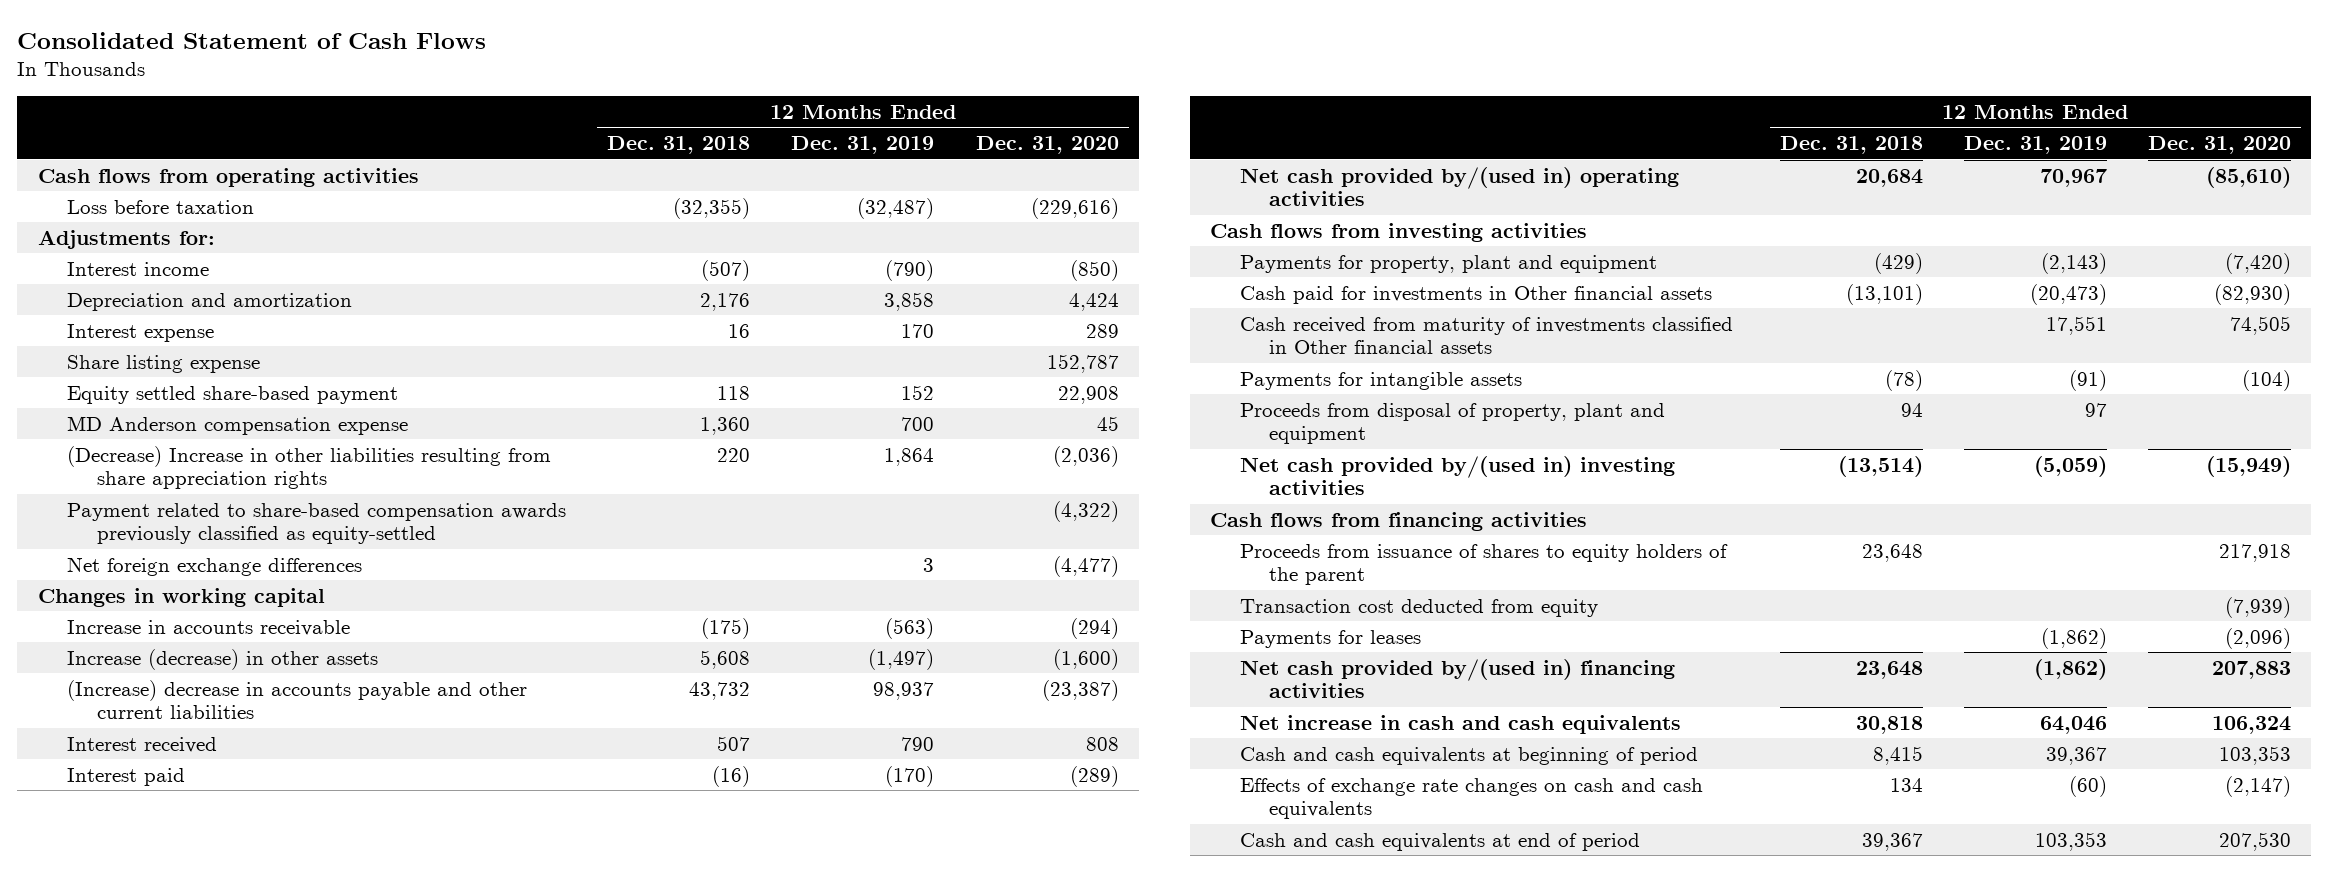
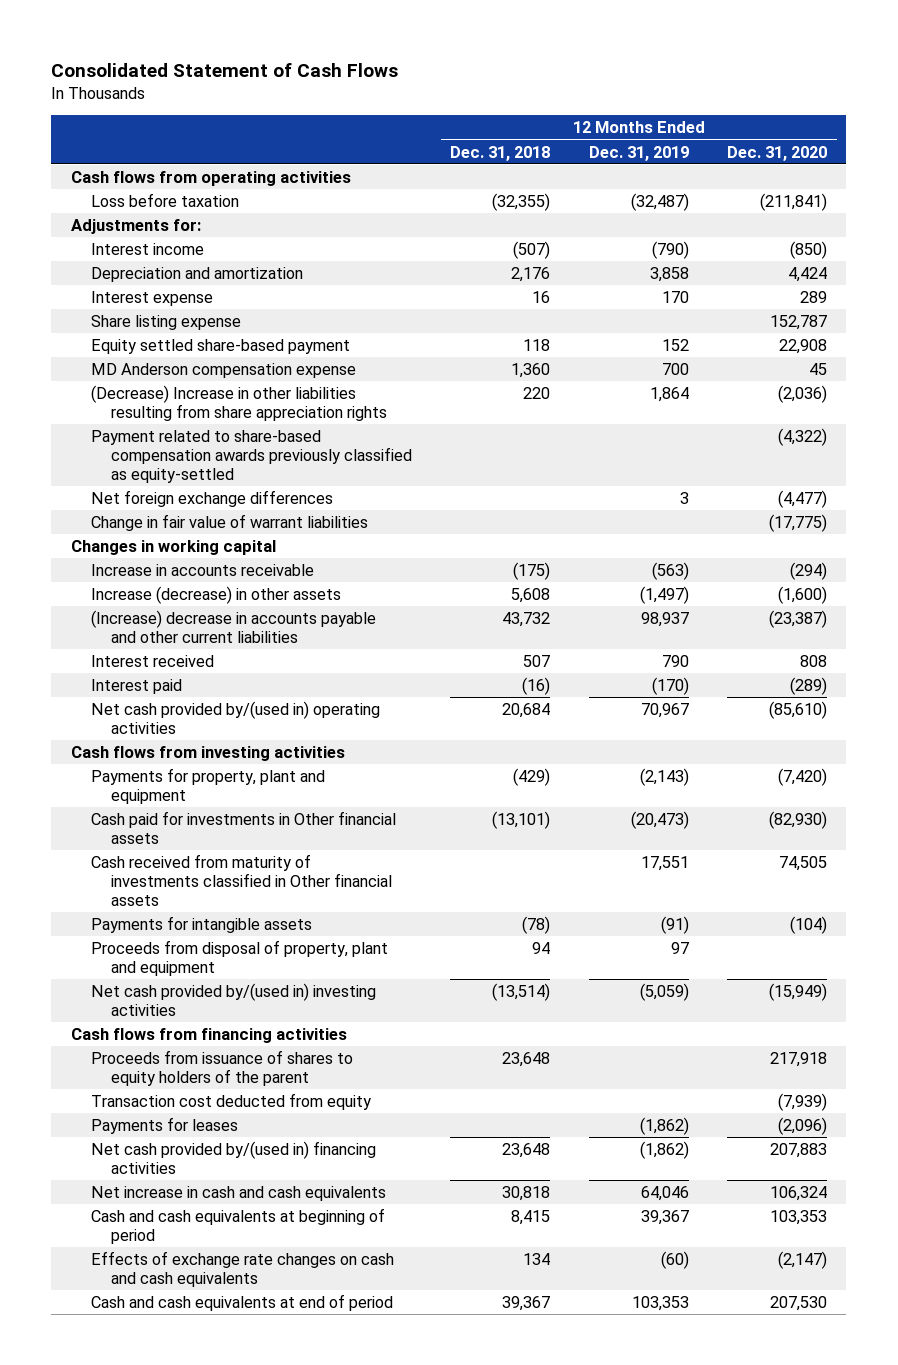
[1030,197,1119,219] (229,616) -> [760,192,828,211] (211,841)
none -> [90,513,368,531] Change in fair value of warrant liabilities

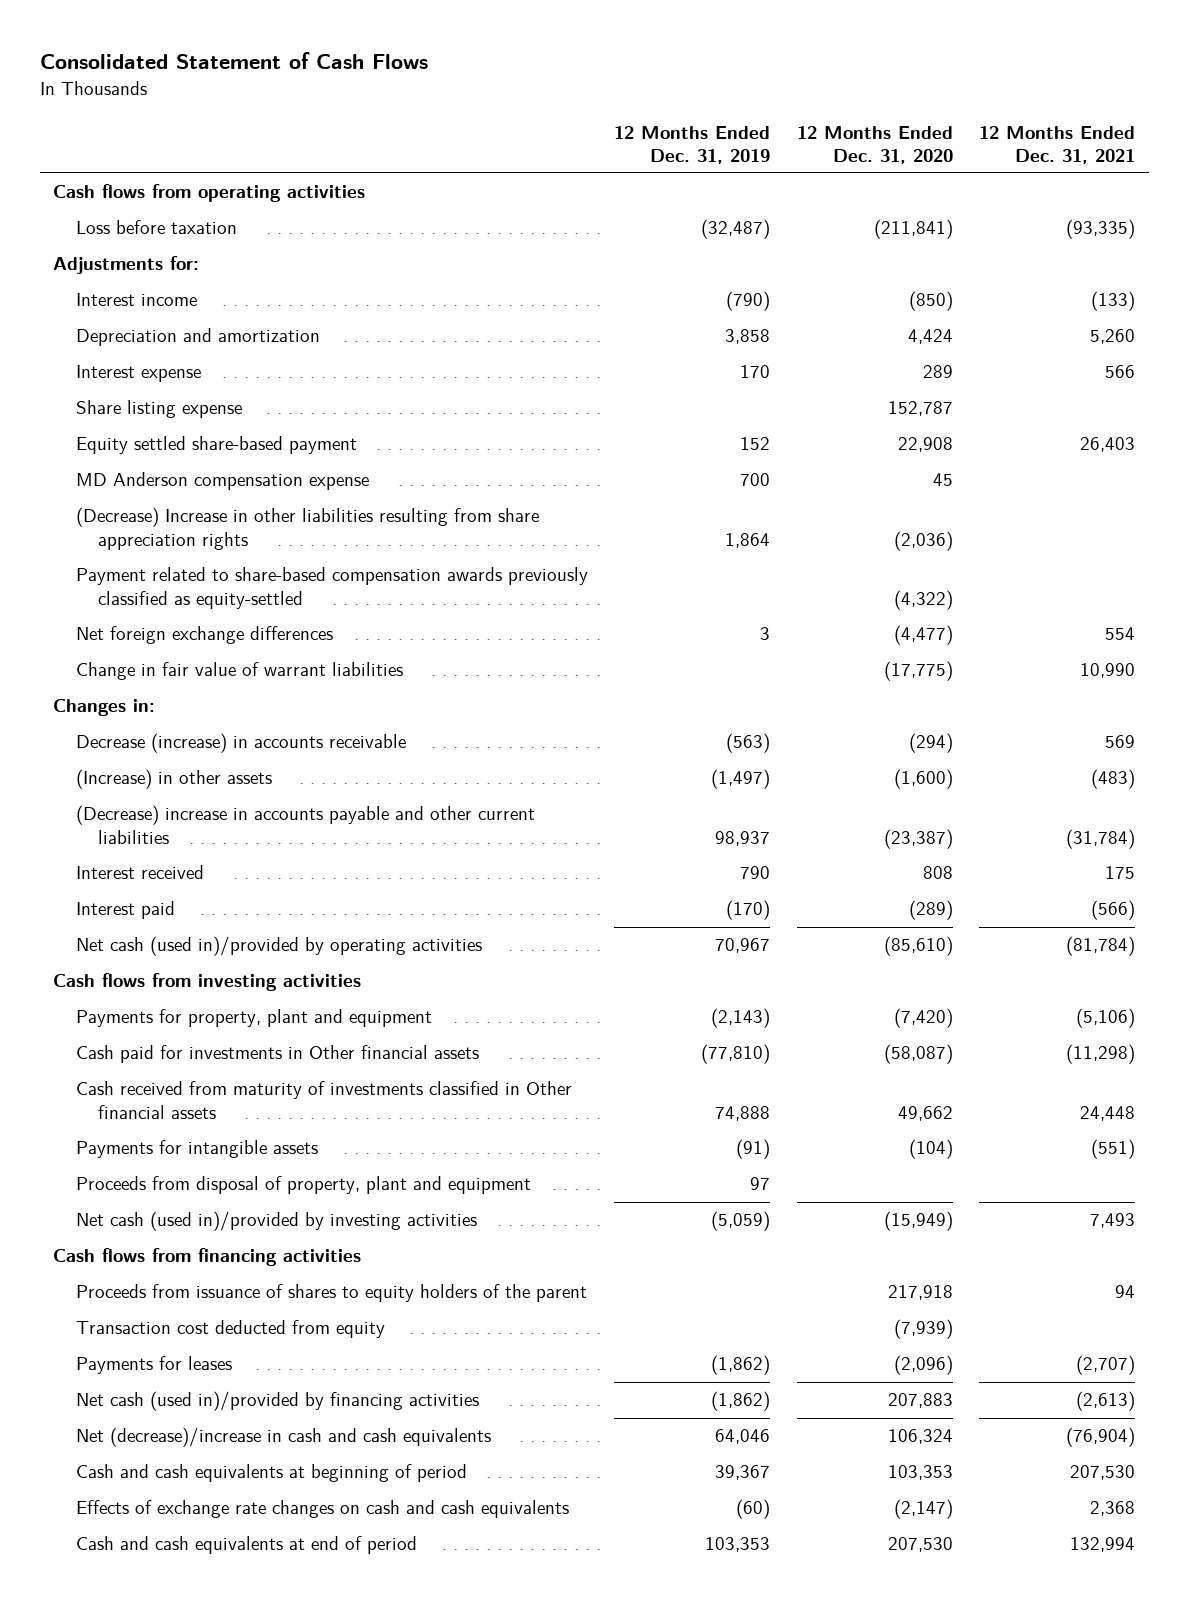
[450,145,551,161] Dec. 31, 2018 -> none
none -> [979,125,1136,164] 12 Months Ended Dec. 31, 2021
[70,539,276,555] Changes in working capital -> [53,699,156,717] Changes in:
[90,563,314,576] Increase in accounts receivable -> [75,733,406,754] Decrease (increase) in accounts receivable
[90,585,341,604] Increase (decrease) in other assets -> [75,769,272,790] (Increase) in other assets
[90,609,376,643] (Increase) decrease in accounts payable and other current liabilities -> [75,805,535,844] (Decrease) increase in accounts payable and other current liabilities
[90,700,380,734] Net cash provided by/(used in) operating activities -> [75,936,482,957] Net cash (used in)/provided by operating activities
[630,810,689,829] (20,473) -> [701,1044,771,1065] (77,810)
[769,810,828,829] (82,930) -> [883,1044,953,1065] (58,087)
[640,855,689,871] 17,551 -> [715,1105,771,1121] 74,888
[779,855,828,871] 74,505 -> [897,1105,953,1121] 49,662
[90,982,376,1016] Net cash provided by/(used in) investing activities -> [75,1211,477,1232] Net cash (used in)/provided by investing activities
[90,1140,376,1174] Net cash provided by/(used in) financing activities -> [75,1391,479,1412] Net cash (used in)/provided by financing activities
[90,1185,386,1201] Net increase in cash and cash equivalents -> [75,1427,491,1448] Net (decrease)/increase in cash and cash equivalents

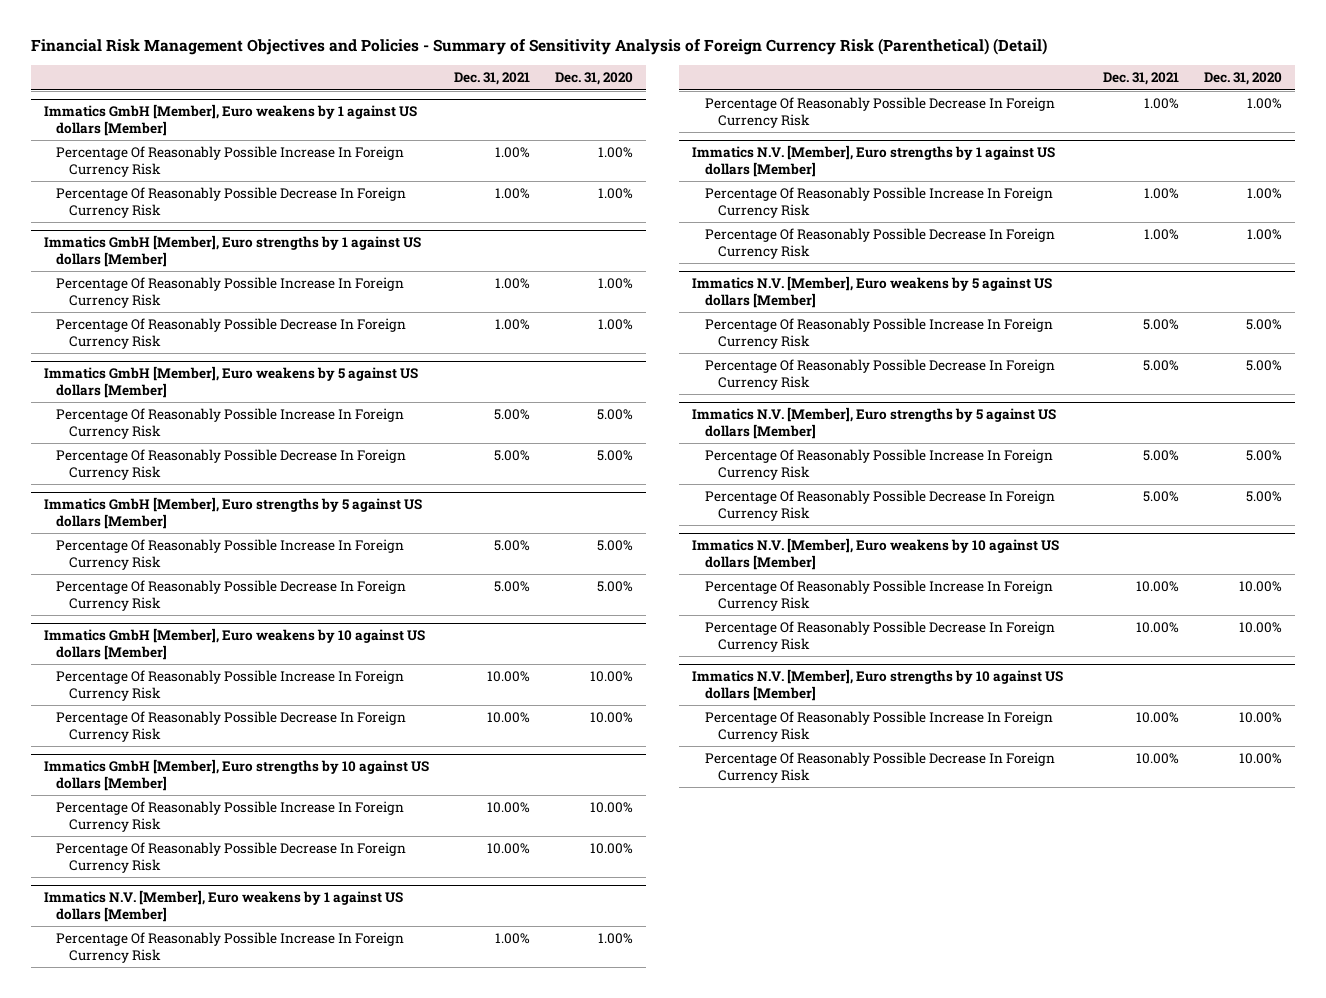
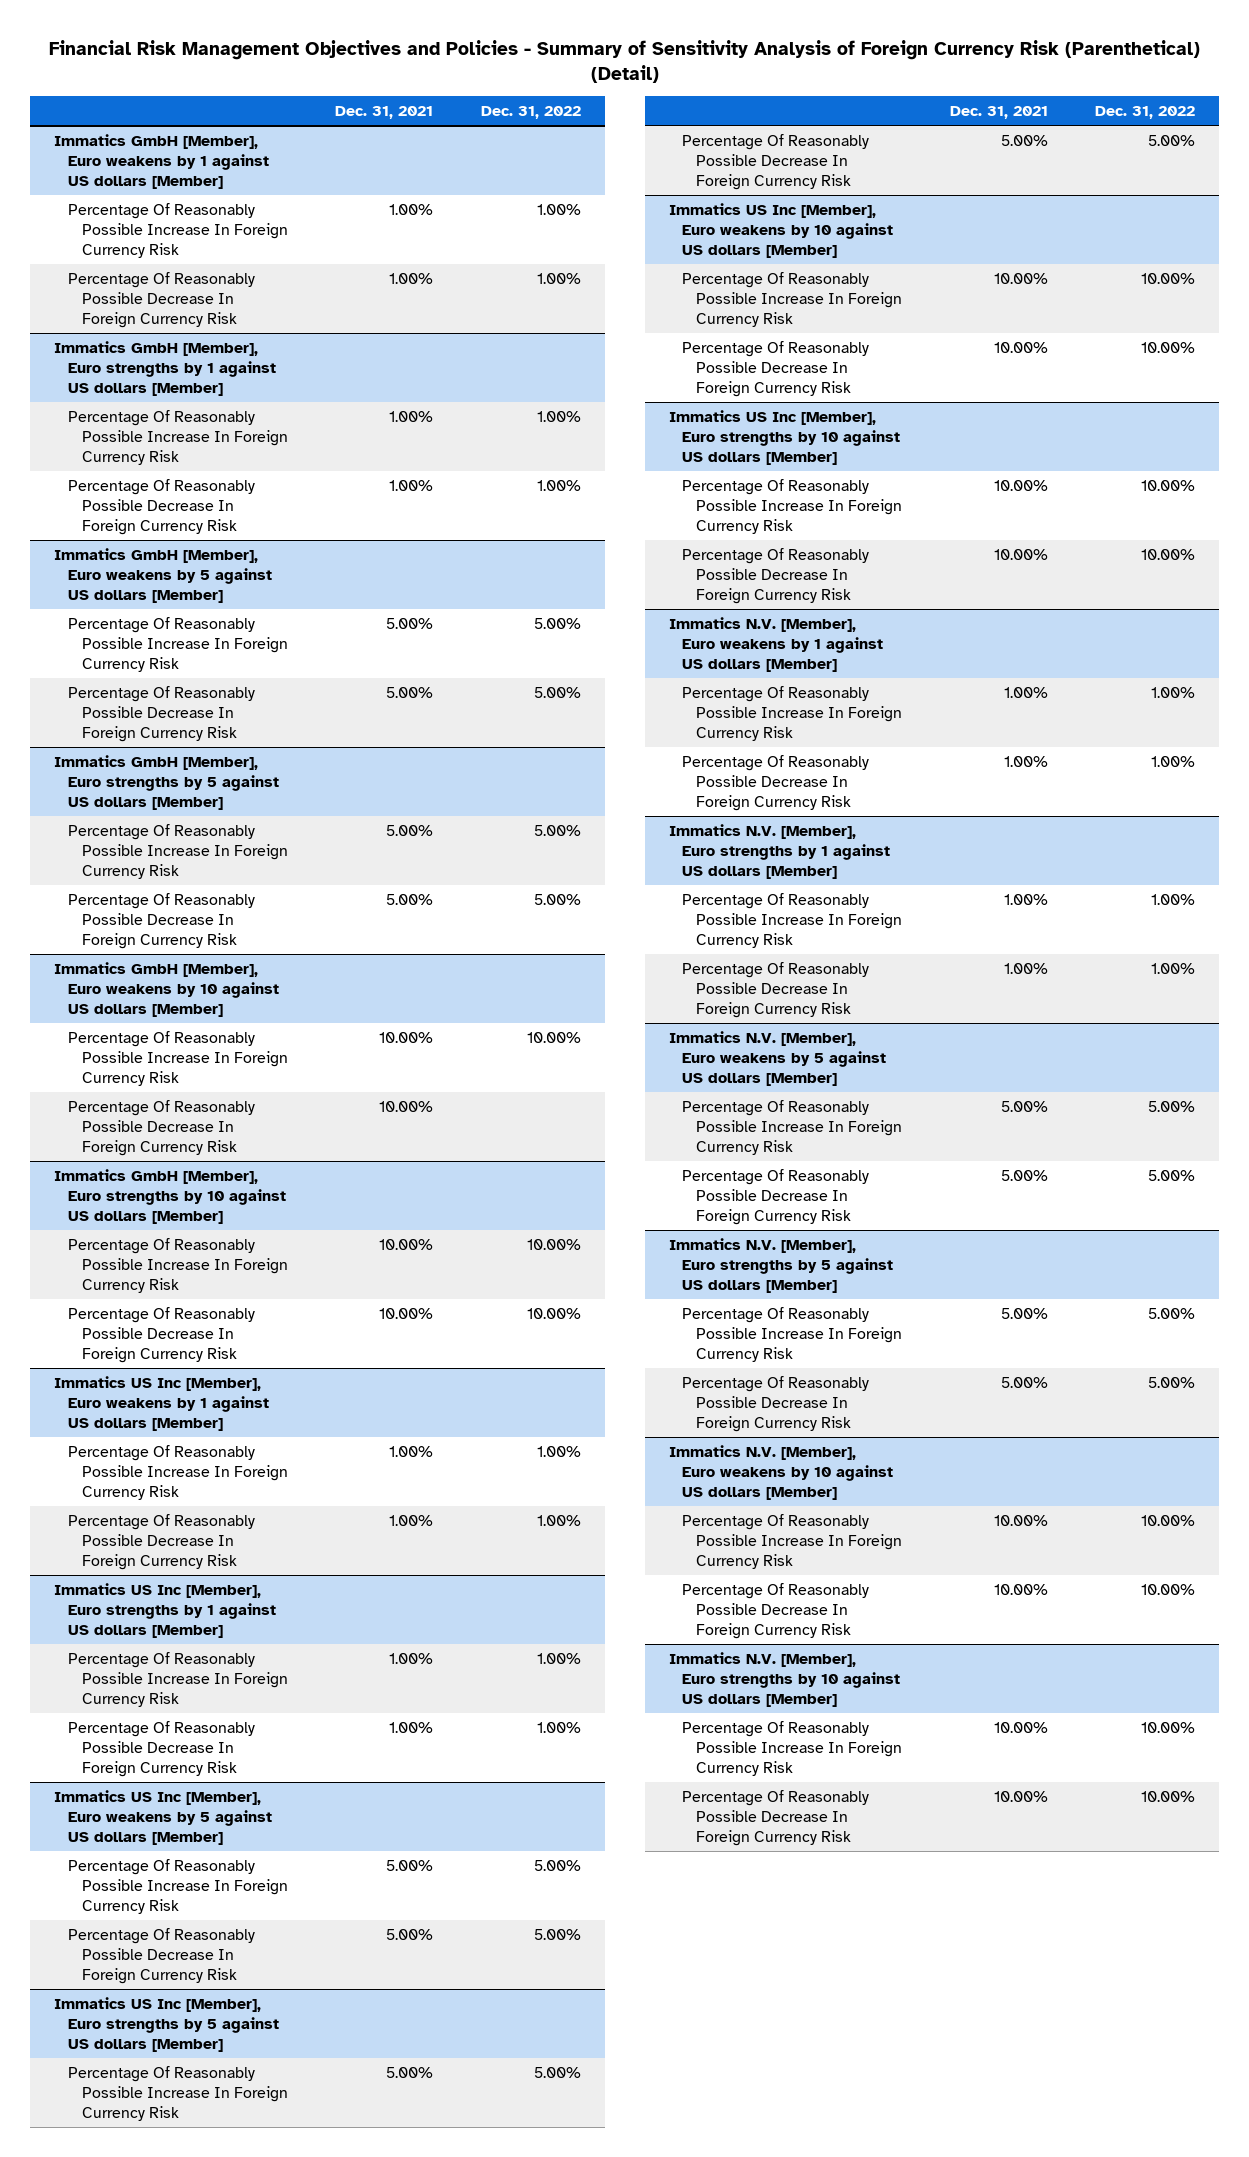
[555,71,634,85] Dec. 31, 2020 -> none
none -> [480,106,581,120] Dec. 31, 2022
none -> [53,1376,269,1431] Immatics US Inc [Member], Euro weakens by 1 against US dollars [Member]
none -> [67,1445,288,1500] Percentage Of Reasonably Possible Increase In Foreign Currency Risk
none -> [67,1514,255,1570] Percentage Of Reasonably Possible Decrease In Foreign Currency Risk
none -> [53,1583,276,1638] Immatics US Inc [Member], Euro strengths by 1 against US dollars [Member]
none -> [67,1652,288,1707] Percentage Of Reasonably Possible Increase In Foreign Currency Risk
none -> [67,1721,255,1777] Percentage Of Reasonably Possible Decrease In Foreign Currency Risk
none -> [53,1790,272,1845] Immatics US Inc [Member], Euro weakens by 5 against US dollars [Member]
none -> [67,1859,288,1914] Percentage Of Reasonably Possible Increase In Foreign Currency Risk
none -> [67,1928,255,1984] Percentage Of Reasonably Possible Decrease In Foreign Currency Risk
none -> [53,1997,279,2052] Immatics US Inc [Member], Euro strengths by 5 against US dollars [Member]
none -> [67,2066,288,2121] Percentage Of Reasonably Possible Increase In Foreign Currency Risk
none -> [682,134,870,190] Percentage Of Reasonably Possible Decrease In Foreign Currency Risk
none -> [668,203,894,258] Immatics US Inc [Member], Euro weakens by 10 against US dollars [Member]
none -> [682,272,903,327] Percentage Of Reasonably Possible Increase In Foreign Currency Risk
none -> [682,341,870,397] Percentage Of Reasonably Possible Decrease In Foreign Currency Risk
none -> [668,410,901,465] Immatics US Inc [Member], Euro strengths by 10 against US dollars [Member]
none -> [682,479,903,534] Percentage Of Reasonably Possible Increase In Foreign Currency Risk
none -> [682,548,870,604] Percentage Of Reasonably Possible Decrease In Foreign Currency Risk

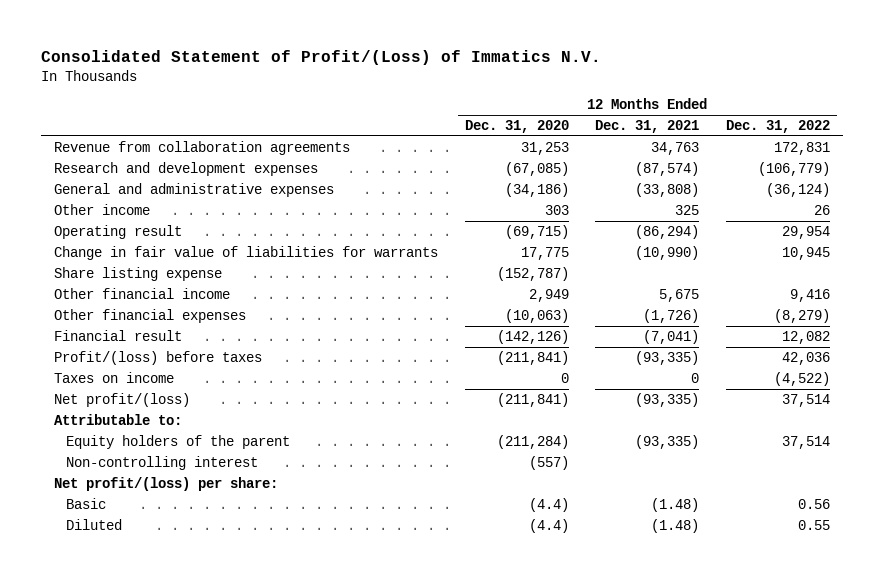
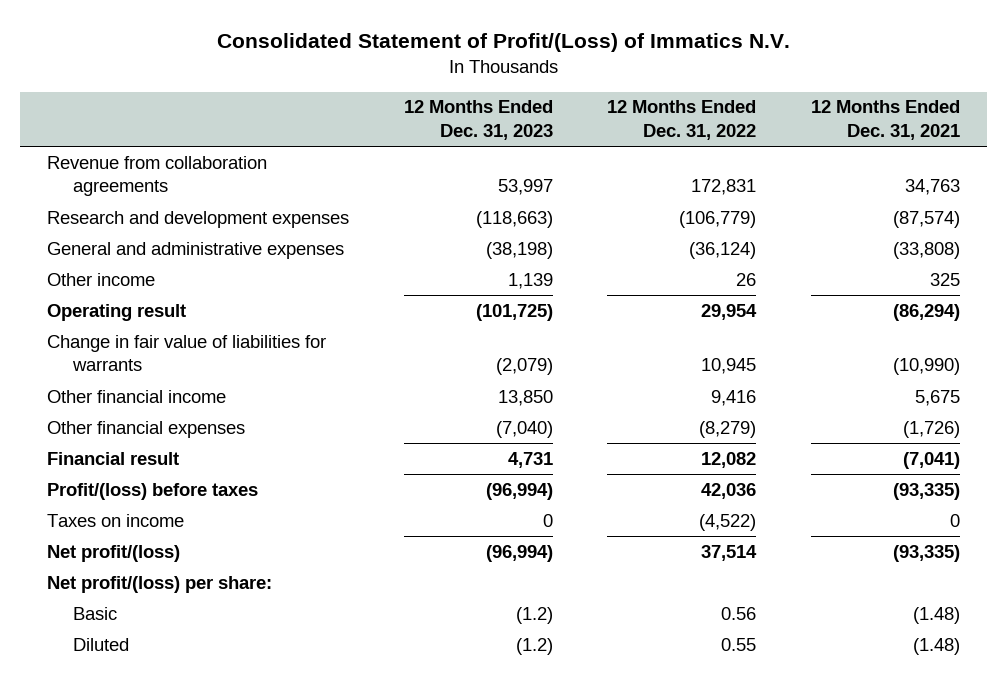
[464,120,569,134] Dec. 31, 2020 -> none
none -> [403,100,553,141] 12 Months Ended Dec. 31, 2023
[53,266,222,281] Share listing expense -> none
[53,413,182,425] Attributable to: -> none
[65,434,290,449] Equity holders of the parent -> none
[65,455,258,470] Non-controlling interest -> none

